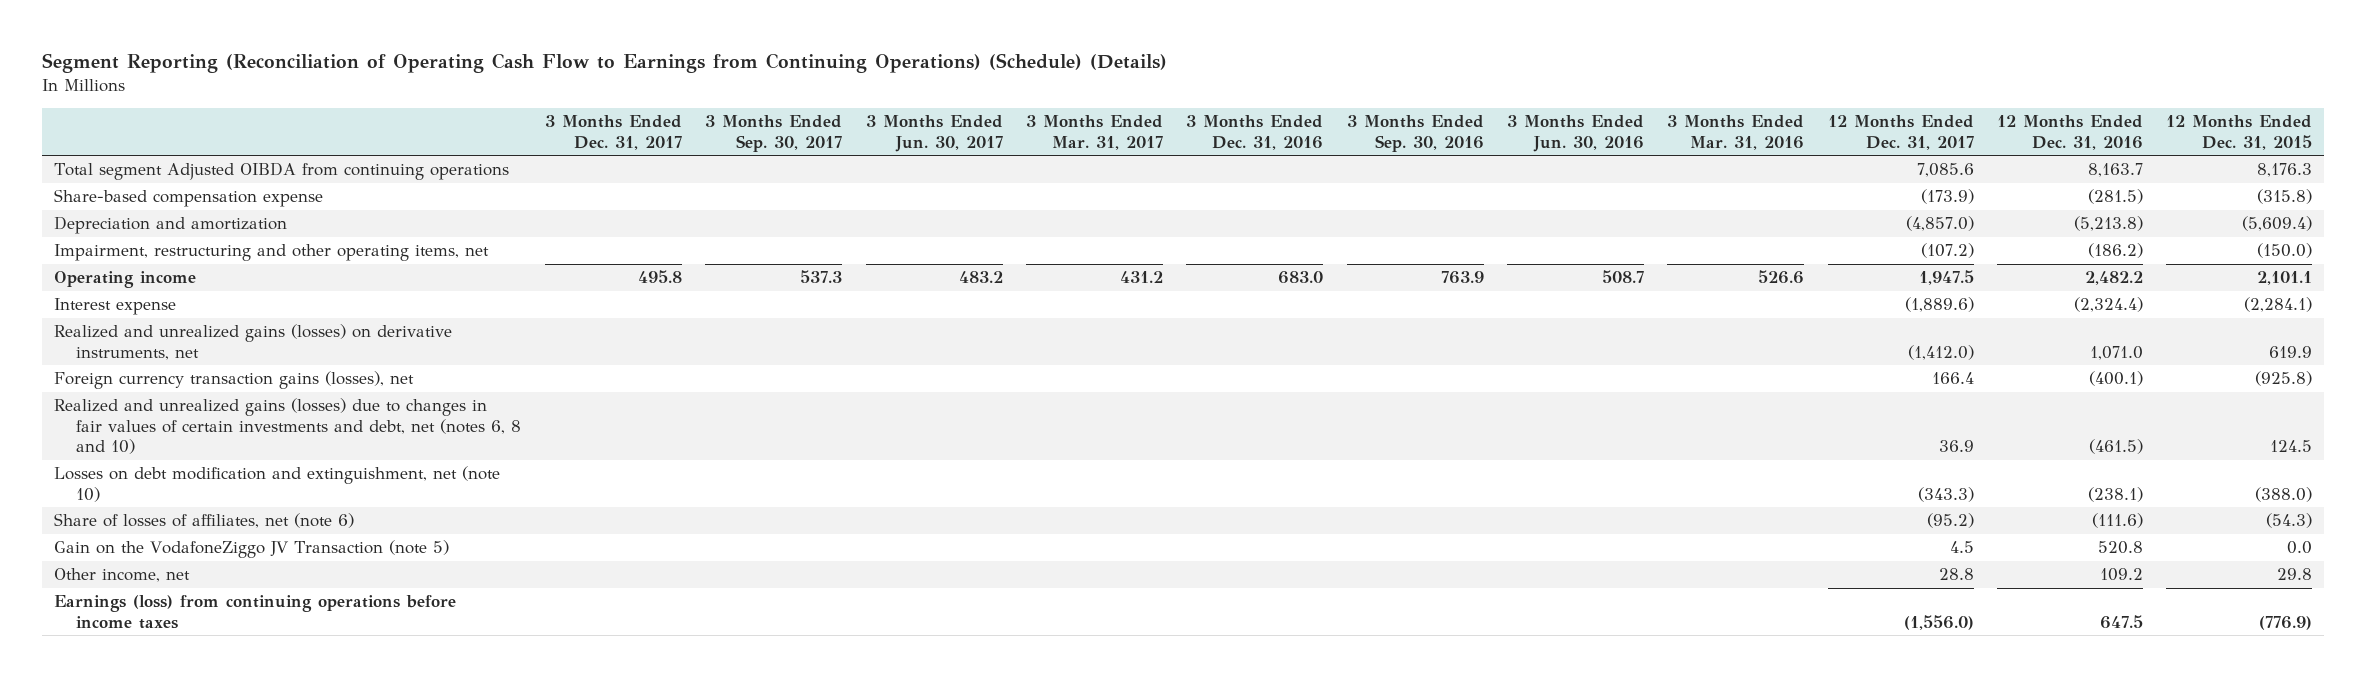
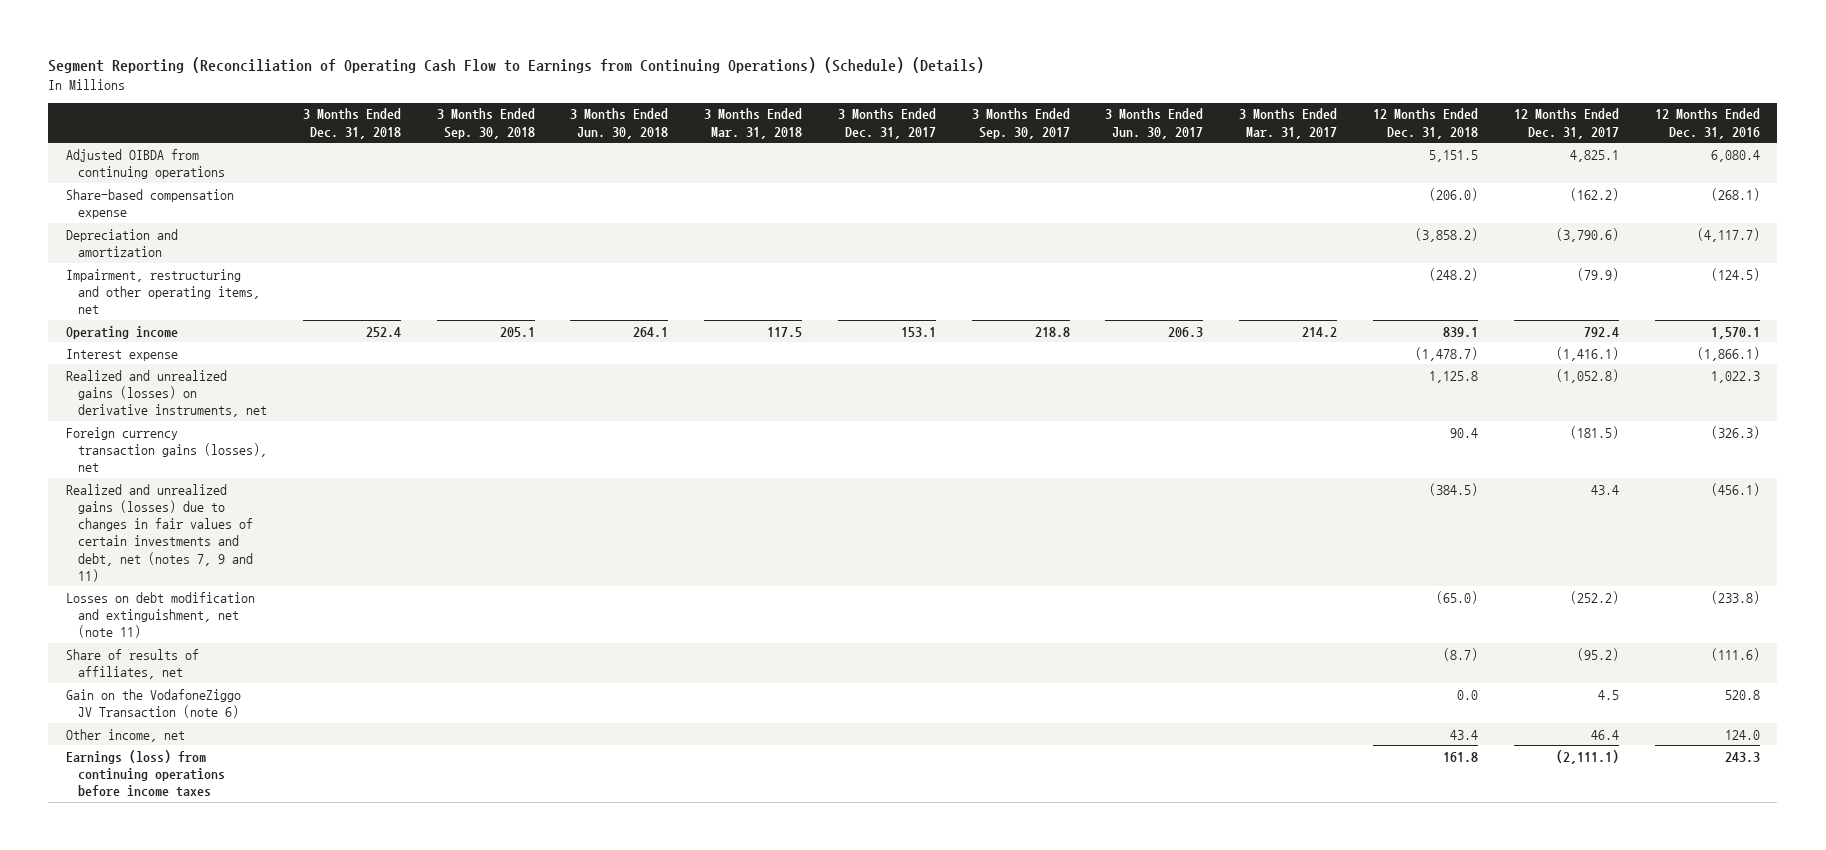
[1186,114,1324,150] 3 Months Ended Dec. 31, 2016 -> none
[1346,114,1484,152] 3 Months Ended Sep. 30, 2016 -> none
[1507,114,1645,152] 3 Months Ended Jun. 30, 2016 -> none
[1667,114,1805,150] 3 Months Ended Mar. 31, 2016 -> none
[2166,114,2313,150] 12 Months Ended Dec. 31, 2015 -> none
none -> [302,108,401,139] 3 Months Ended Dec. 31, 2018
none -> [436,108,535,139] 3 Months Ended Sep. 30, 2018
none -> [570,108,669,139] 3 Months Ended Jun. 30, 2018
none -> [704,108,803,139] 3 Months Ended Mar. 31, 2018
none -> [1373,108,1479,139] 12 Months Ended Dec. 31, 2018
[53,162,509,181] Total segment Adjusted OIBDA from continuing operations -> [66,148,226,179] Adjusted OIBDA from continuing operations
[1916,163,1974,178] 7,085.6 -> [1569,149,1619,162] 4,825.1
[2088,163,2144,178] 8,163.7 -> [1710,149,1760,162] 6,080.4
[1920,189,1974,205] (173.9) -> [1569,187,1619,201] (162.2)
[2088,189,2144,205] (281.5) -> [1710,187,1760,201] (268.1)
[1905,216,1974,232] (4,857.0) -> [1555,227,1619,242] (3,790.6)
[2074,216,2144,232] (5,213.8) -> [1696,227,1760,242] (4,117.7)
[1920,243,1974,259] (107.2) -> [1576,267,1619,281] (79.9)
[2088,243,2144,259] (186.2) -> [1710,267,1760,281] (124.5)
[637,270,682,284] 495.8 -> [900,326,936,337] 153.1
[800,270,843,284] 537.3 -> [1034,326,1070,337] 218.8
[958,271,1003,284] 483.2 -> [1168,326,1204,337] 206.3
[1119,271,1163,284] 431.2 -> [1302,326,1338,337] 214.2
[1918,270,1974,286] 1,947.5 -> [1583,326,1619,337] 792.4
[2085,271,2144,286] 2,482.2 -> [1710,326,1760,339] 1,570.1
[1904,297,1974,313] (1,889.6) -> [1555,346,1619,361] (1,416.1)
[2074,297,2144,313] (2,324.4) -> [1696,346,1760,361] (1,866.1)
[1907,344,1974,360] (1,412.0) -> [1555,368,1619,383] (1,052.8)
[2090,345,2144,360] 1,071.0 -> [1710,370,1760,383] 1,022.3
[1931,372,1974,385] 166.4 -> [1569,425,1619,439] (181.5)
[2089,371,2144,387] (400.1) -> [1710,425,1760,439] (326.3)
[53,398,522,455] Realized and unrealized gains (losses) due to changes in fair values of certain investments and debt, net (notes 6, 8 and 10) -> [66,483,254,582] Realized and unrealized gains (losses) due to changes in fair values of certain investments and debt, net (notes 7, 9 and 11)
[1938,440,1974,453] 36.9 -> [1590,484,1619,495] 43.4
[2089,439,2144,455] (461.5) -> [1710,482,1760,496] (456.1)
[53,466,500,502] Losses on debt modification and extinguishment, net (note 10) -> [66,591,256,639] Losses on debt modification and extinguishment, net (note 11)
[1917,486,1974,502] (343.3) -> [1569,590,1619,604] (252.2)
[2088,486,2144,502] (238.1) -> [1710,590,1760,604] (233.8)
[53,513,354,529] Share of losses of affiliates, net (note 6) -> [66,648,200,679] Share of results of affiliates, net
[53,540,449,559] Gain on the VodafoneZiggo JV Transaction (note 5) -> [66,688,242,718] Gain on the VodafoneZiggo JV Transaction (note 6)
[1938,568,1974,581] 28.8 -> [1590,729,1619,740] 46.4
[2100,568,2144,582] 109.2 -> [1724,729,1760,740] 124.0
[1903,614,1974,630] (1,556.0) -> [1555,749,1619,764] (2,111.1)
[2100,614,2144,629] 647.5 -> [1724,751,1760,762] 243.3

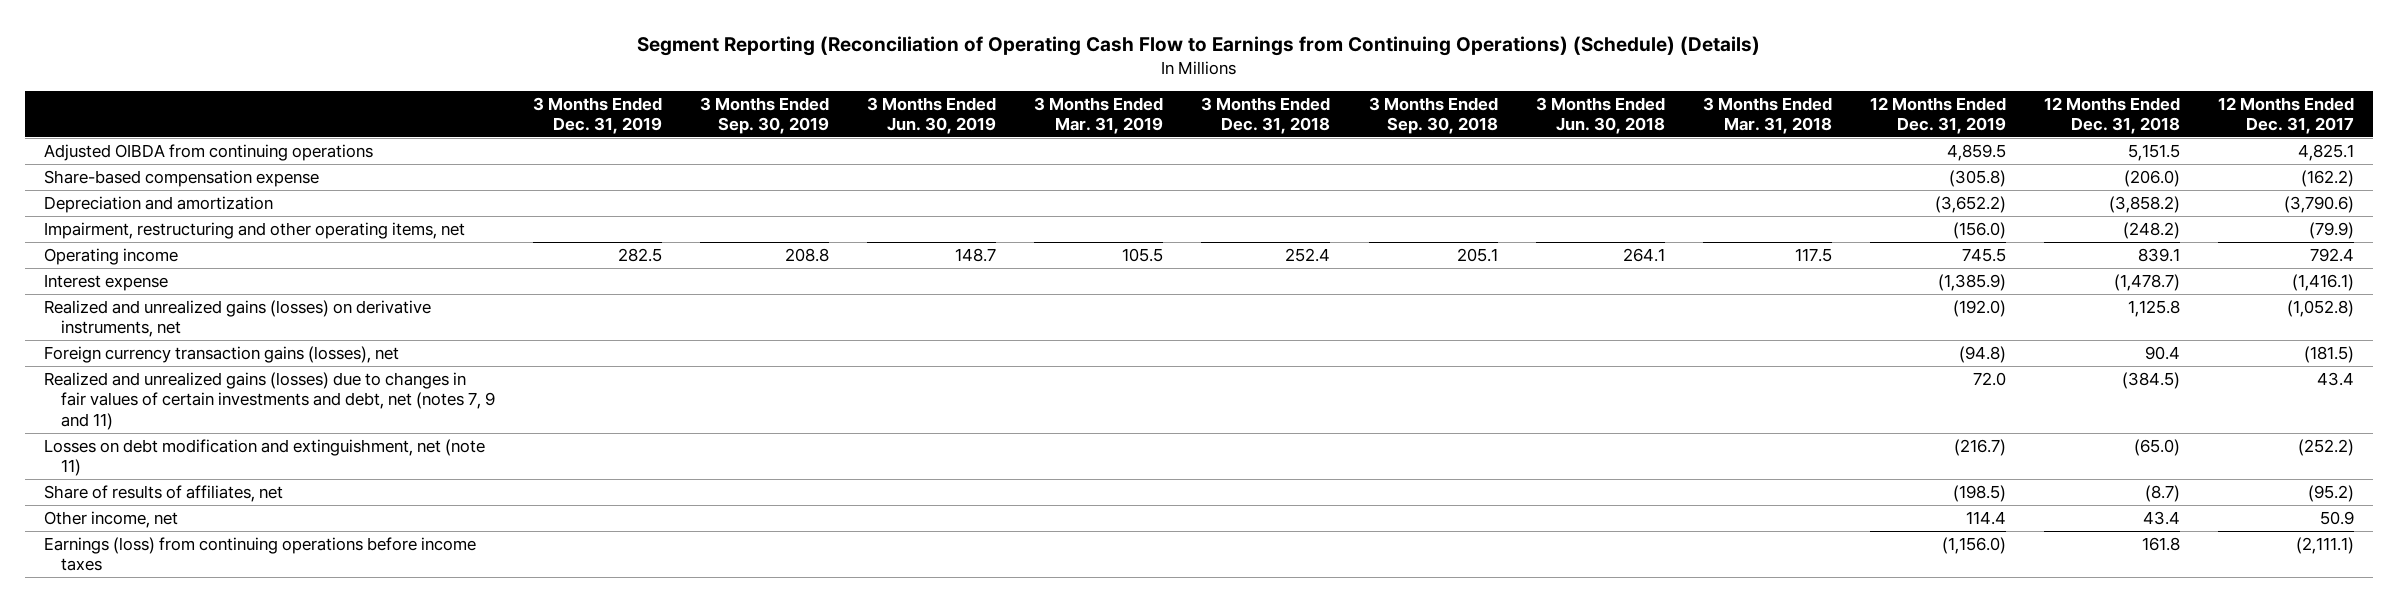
[837,108,936,139] 3 Months Ended Dec. 31, 2017 -> none
[971,108,1070,139] 3 Months Ended Sep. 30, 2017 -> none
[1105,108,1204,139] 3 Months Ended Jun. 30, 2017 -> none
[1239,108,1338,139] 3 Months Ended Mar. 31, 2017 -> none
[1654,108,1760,139] 12 Months Ended Dec. 31, 2016 -> none
none -> [533,96,663,135] 3 Months Ended Dec. 31, 2019
none -> [700,96,830,135] 3 Months Ended Sep. 30, 2019
none -> [867,96,997,135] 3 Months Ended Jun. 30, 2019
none -> [1034,96,1164,135] 3 Months Ended Mar. 31, 2019
none -> [1869,96,2006,135] 12 Months Ended Dec. 31, 2019
[66,688,242,718] Gain on the VodafoneZiggo JV Transaction (note 6) -> none
[1590,729,1619,740] 46.4 -> [2319,510,2354,525] 50.9

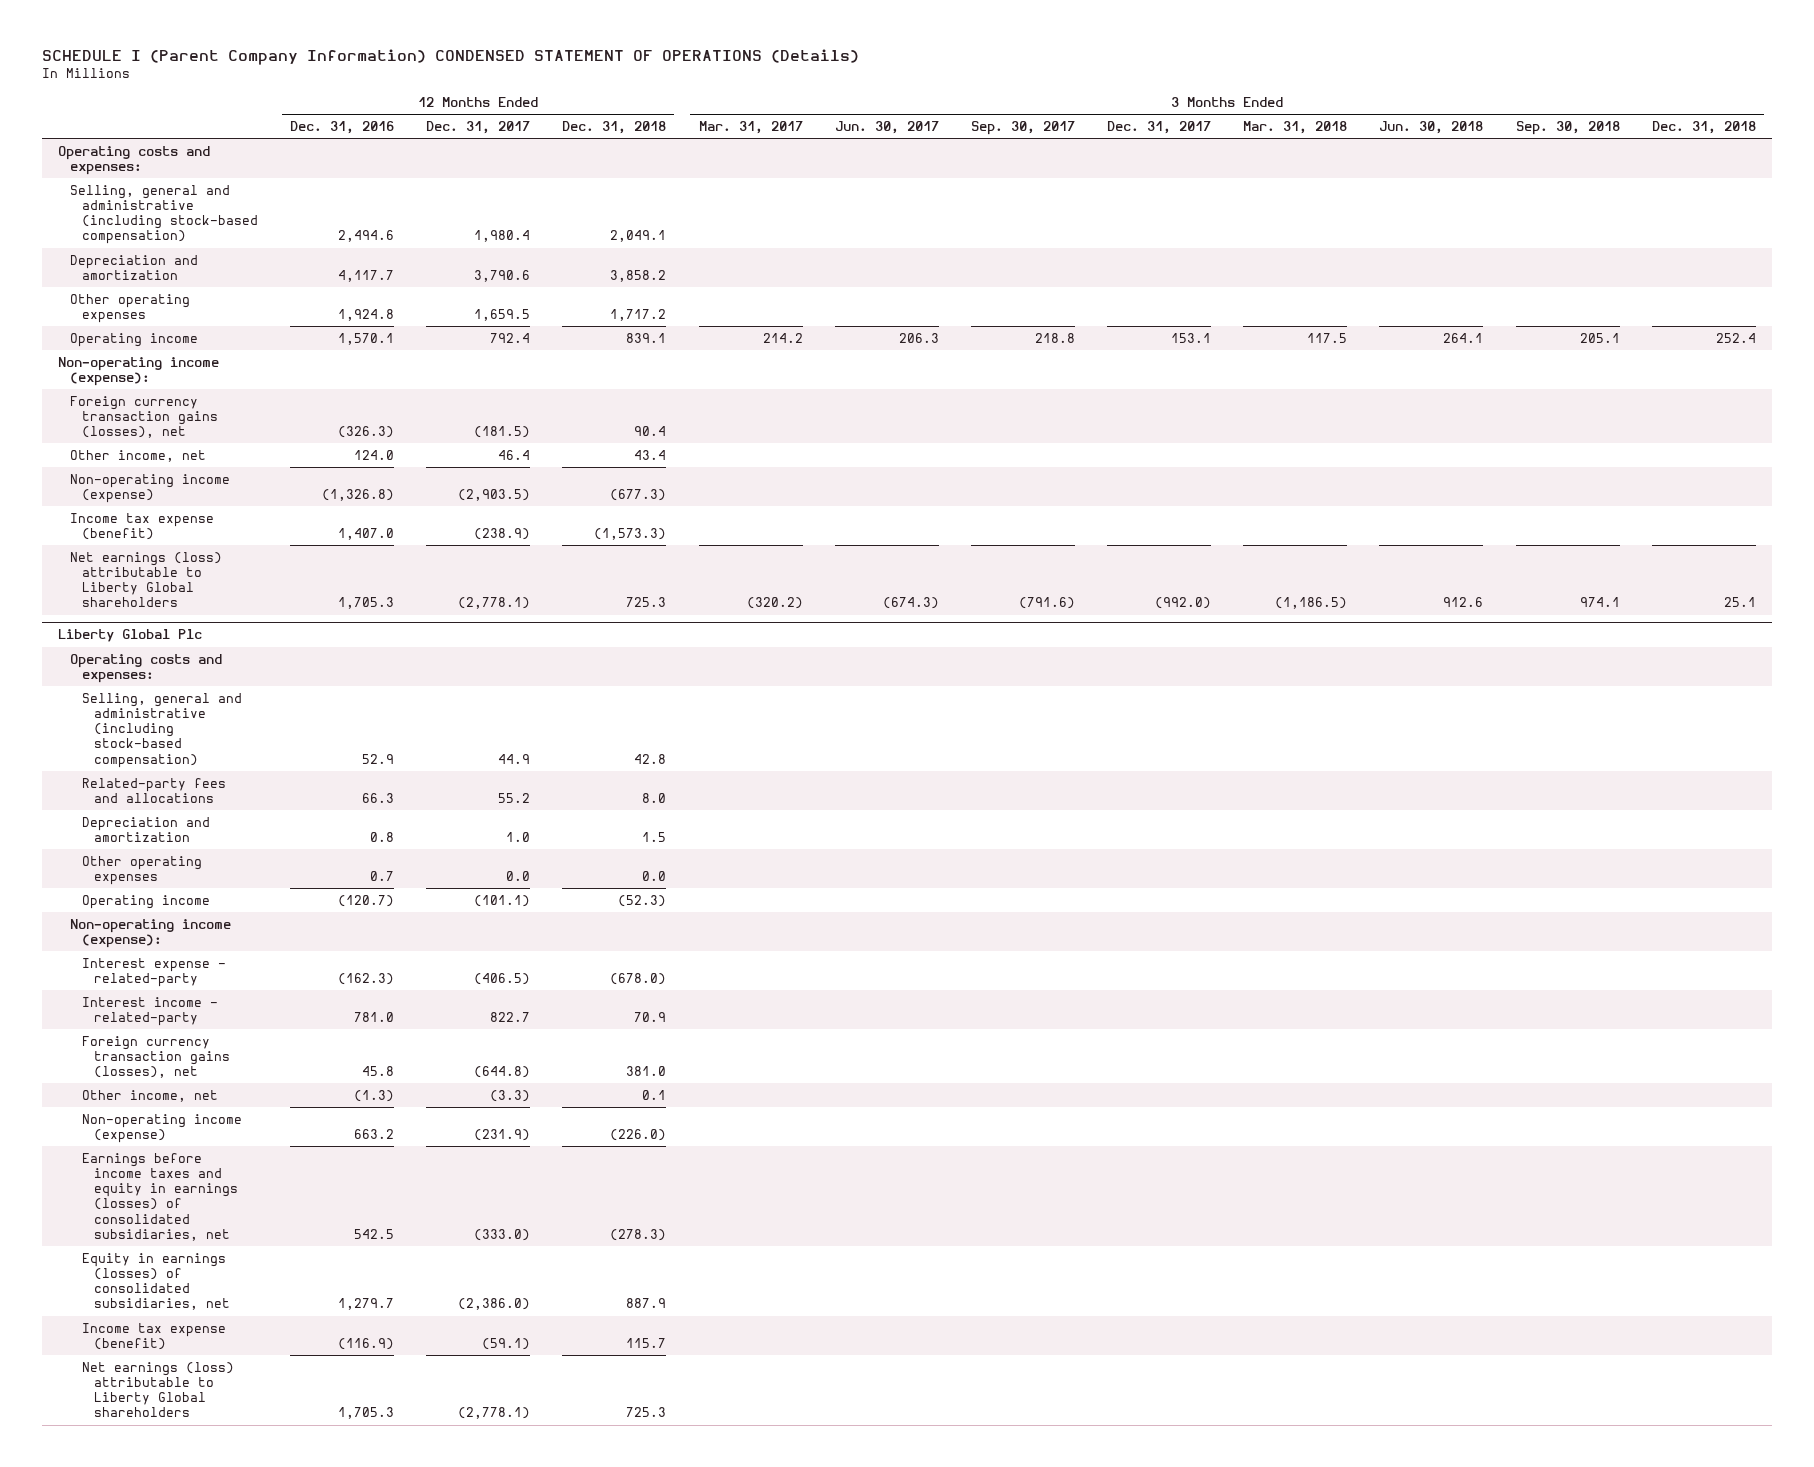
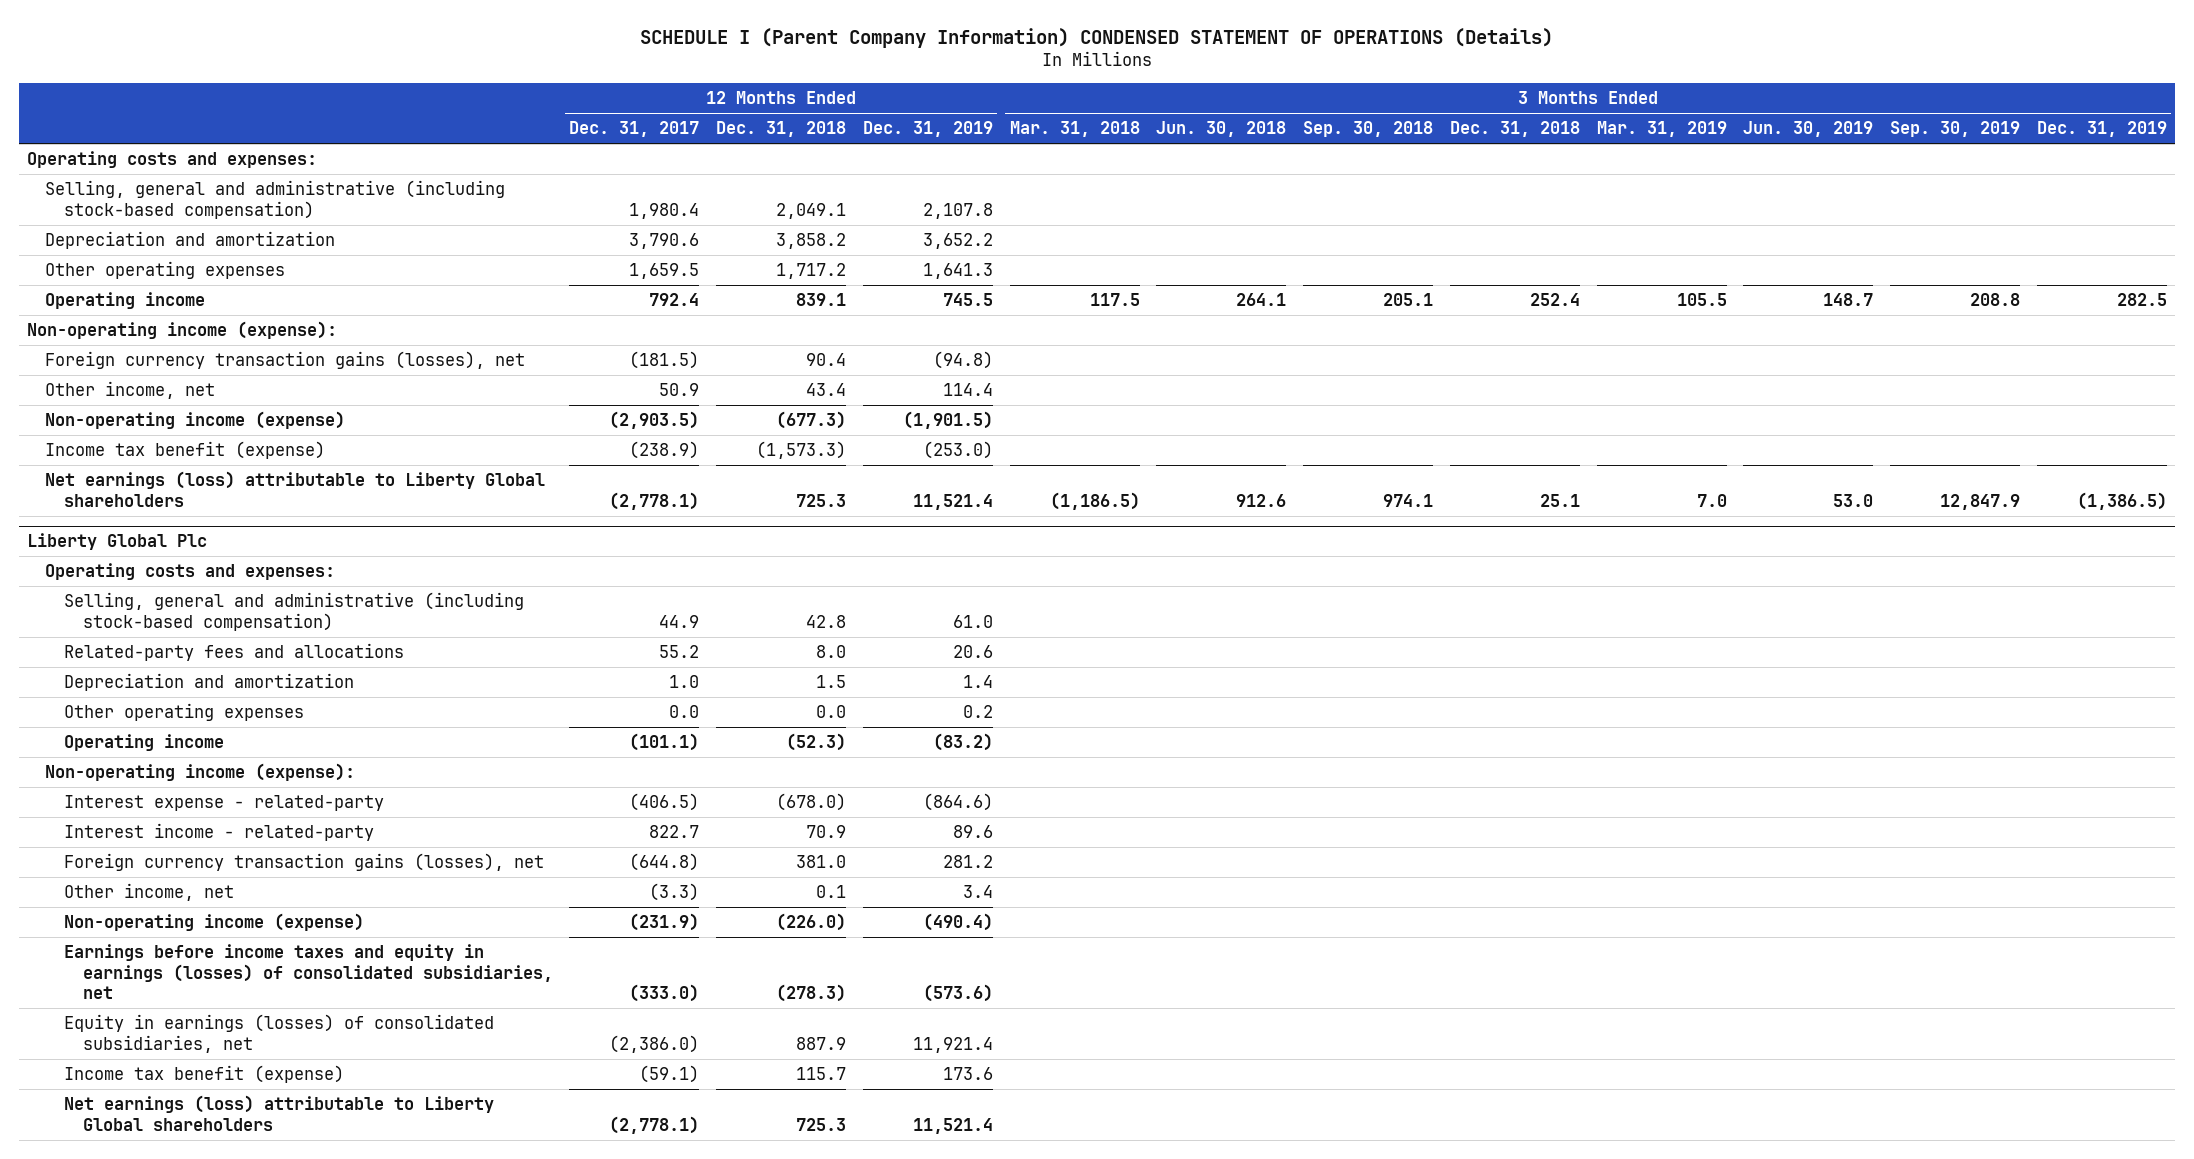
[289,120,394,134] Dec. 31, 2016 -> none
[698,120,803,134] Mar. 31, 2017 -> none
[834,120,939,134] Jun. 30, 2017 -> none
[970,120,1075,135] Sep. 30, 2017 -> none
[1107,120,1212,134] Dec. 31, 2017 -> none
none -> [862,121,993,138] Dec. 31, 2019
none -> [1596,121,1727,138] Mar. 31, 2019
none -> [1743,121,1874,138] Jun. 30, 2019
none -> [1890,121,2021,138] Sep. 30, 2019
none -> [2036,121,2167,138] Dec. 31, 2019
[498,449,531,460] 46.4 -> [659,383,700,397] 50.9
[69,512,214,540] Income tax expense (benefit) -> [45,441,326,460] Income tax benefit (expense)
[81,1322,226,1350] Income tax expense (benefit) -> [64,1065,345,1084] Income tax benefit (expense)

